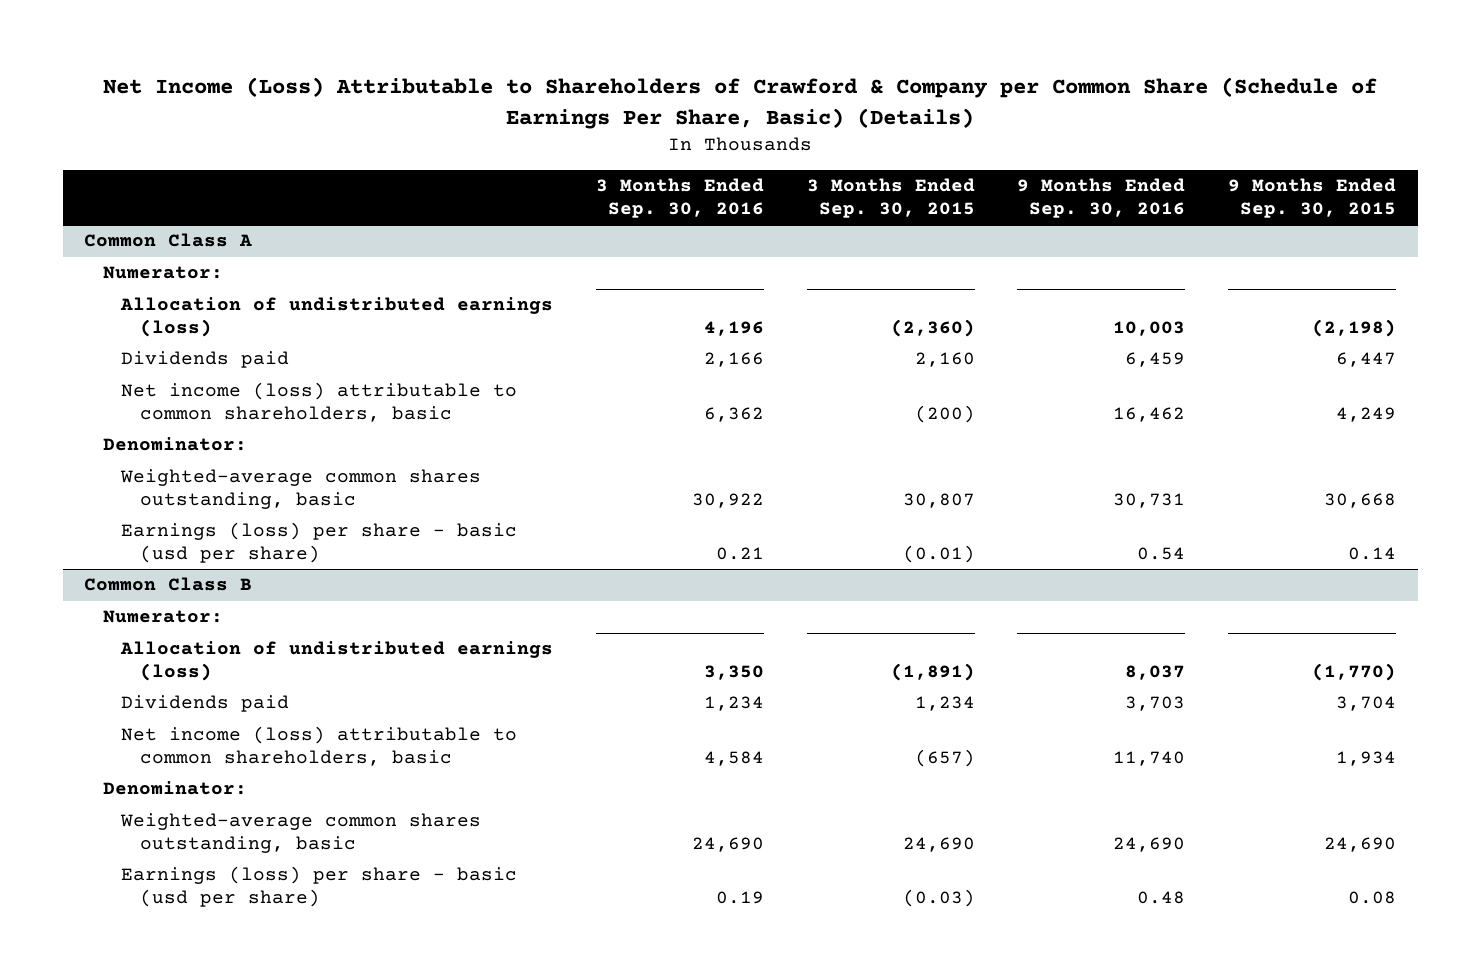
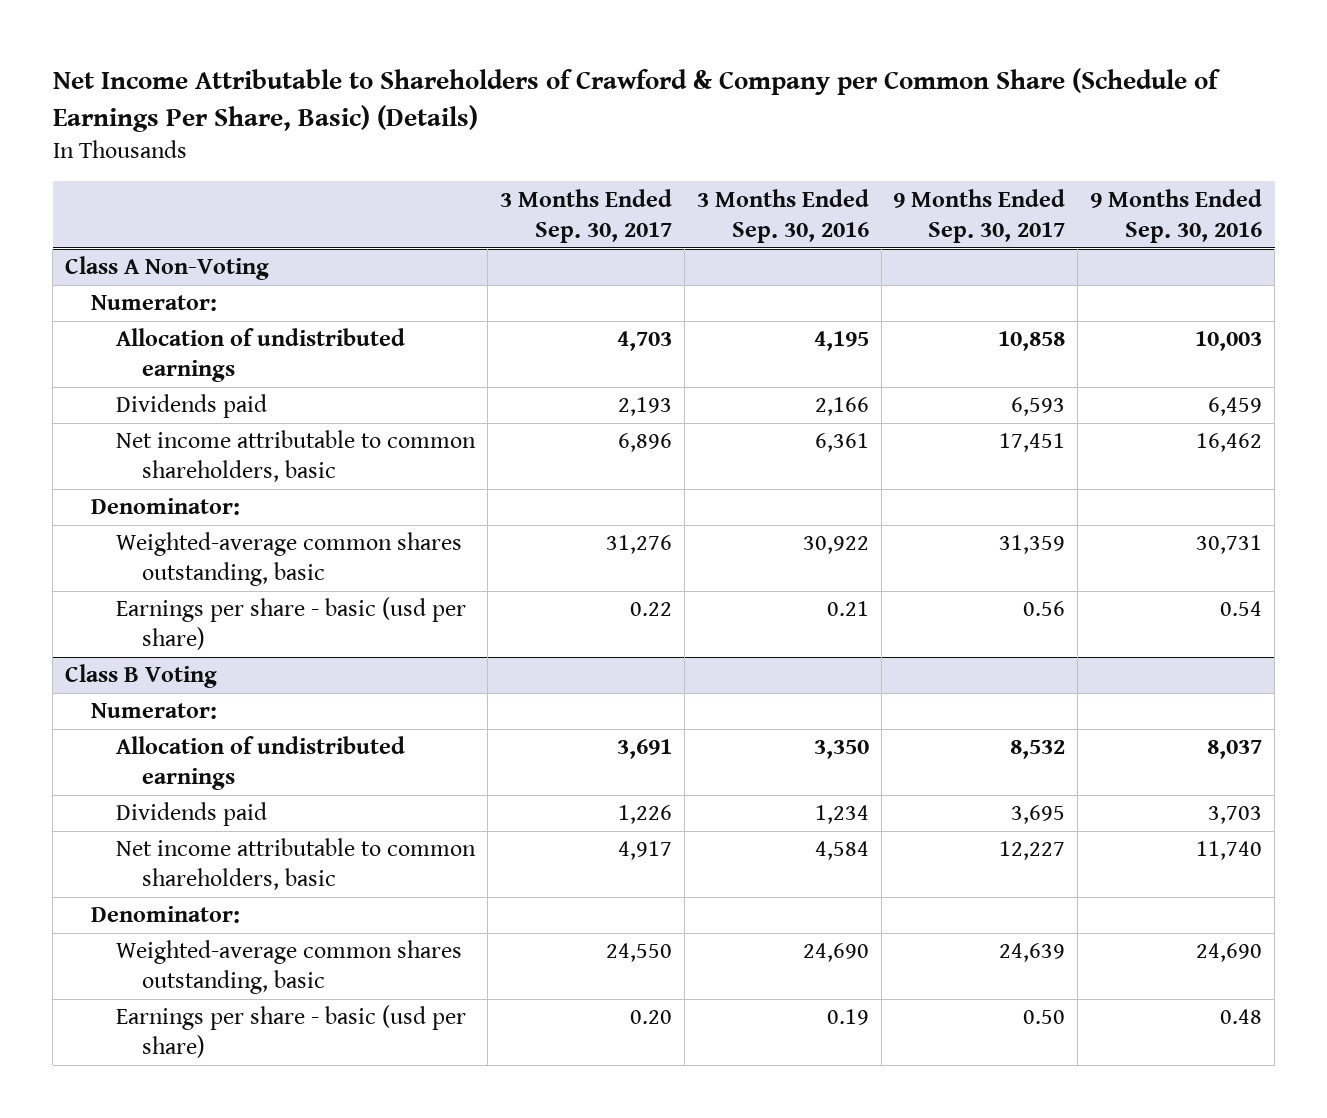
[103,77,1378,129] Net Income (Loss) Attributable to Shareholders of Crawford & Company per Common Share (Schedule of Earnings Per Share, Basic) (Details) -> [52,68,1221,132] Net Income Attributable to Shareholders of Crawford & Company per Common Share (Schedule of Earnings Per Share, Basic) (Details)
[806,178,975,219] 3 Months Ended Sep. 30, 2015 -> none
[1228,178,1397,219] 9 Months Ended Sep. 30, 2015 -> none
none -> [499,188,672,243] 3 Months Ended Sep. 30, 2017
none -> [893,188,1066,243] 9 Months Ended Sep. 30, 2017
[84,233,253,248] Common Class A -> [64,256,269,281] Class A Non-Voting
[120,297,554,338] Allocation of undistributed earnings (loss) -> [116,328,406,383] Allocation of undistributed earnings
[703,321,764,337] 4,196 -> [813,331,869,352] 4,195
[121,382,518,423] Net income (loss) attributable to common shareholders, basic -> [116,430,477,483] Net income attributable to common shareholders, basic
[703,407,764,423] 6,362 -> [814,433,869,453] 6,361
[121,522,518,564] Earnings (loss) per share - basic (usd per share) -> [116,597,467,651] Earnings per share - basic (usd per share)
[84,577,253,592] Common Class B -> [64,664,217,689] Class B Voting
[120,641,554,682] Allocation of undistributed earnings (loss) -> [116,736,406,791] Allocation of undistributed earnings
[121,726,518,767] Net income (loss) attributable to common shareholders, basic -> [116,838,477,891] Net income attributable to common shareholders, basic
[121,866,518,908] Earnings (loss) per share - basic (usd per share) -> [116,1005,467,1059] Earnings per share - basic (usd per share)

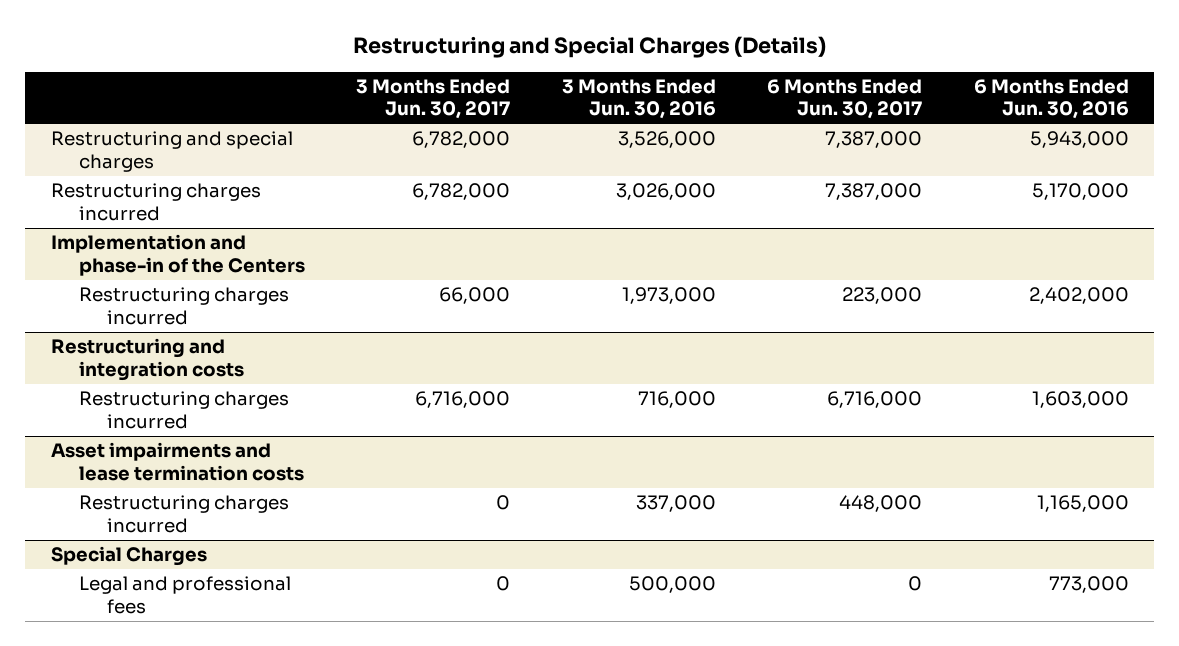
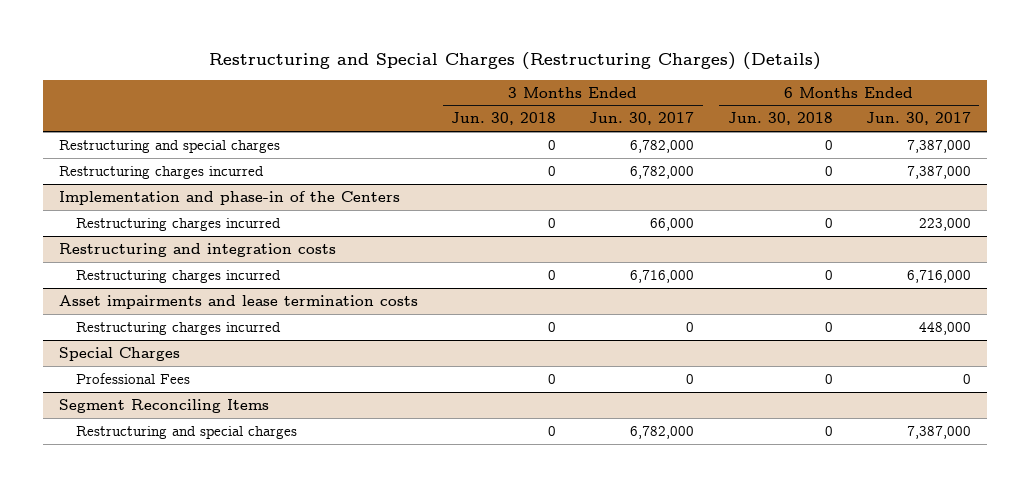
[352,36,826,59] Restructuring and Special Charges (Details) -> [208,52,821,71] Restructuring and Special Charges (Restructuring Charges) (Details)
[561,79,716,120] 3 Months Ended Jun. 30, 2016 -> none
[973,79,1129,120] 6 Months Ended Jun. 30, 2016 -> none
none -> [451,112,557,126] Jun. 30, 2018
none -> [727,112,833,126] Jun. 30, 2018
[78,576,291,614] Legal and professional fees -> [76,372,191,384] Professional Fees
none -> [59,398,270,413] Segment Reconciling Items
none -> [76,425,298,439] Restructuring and special charges

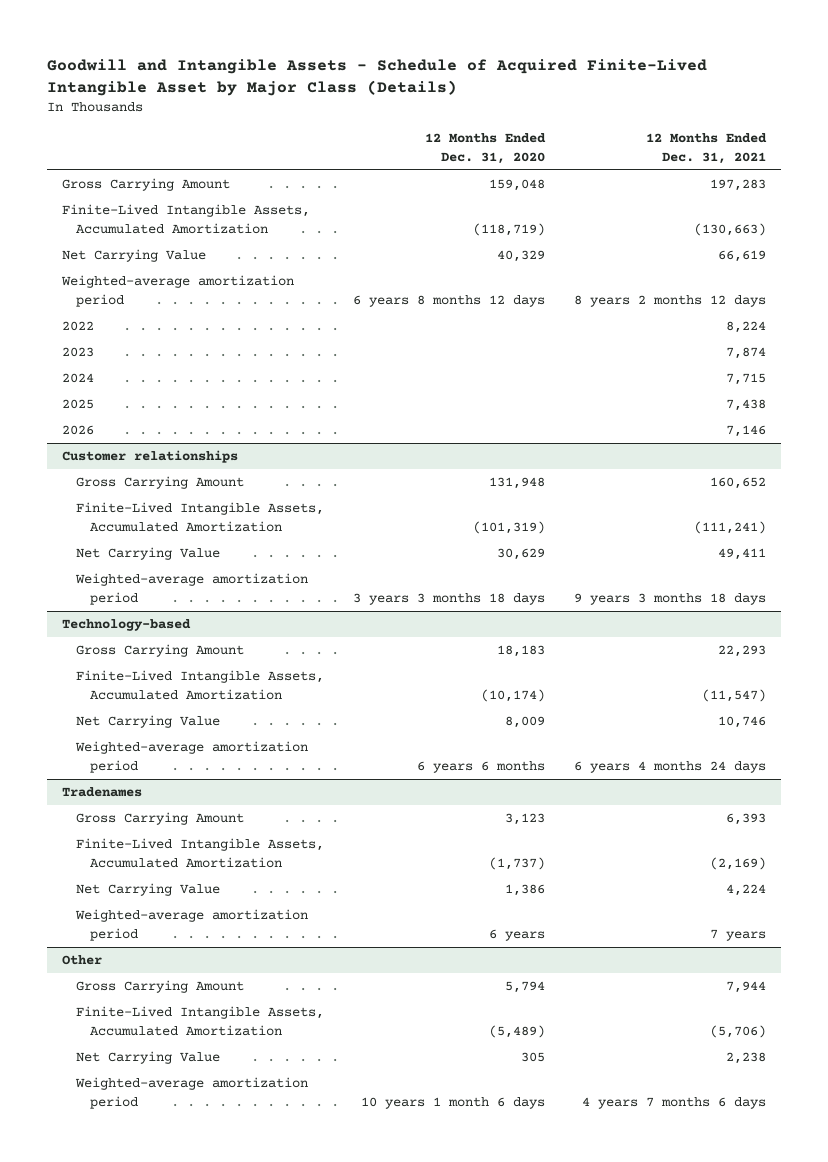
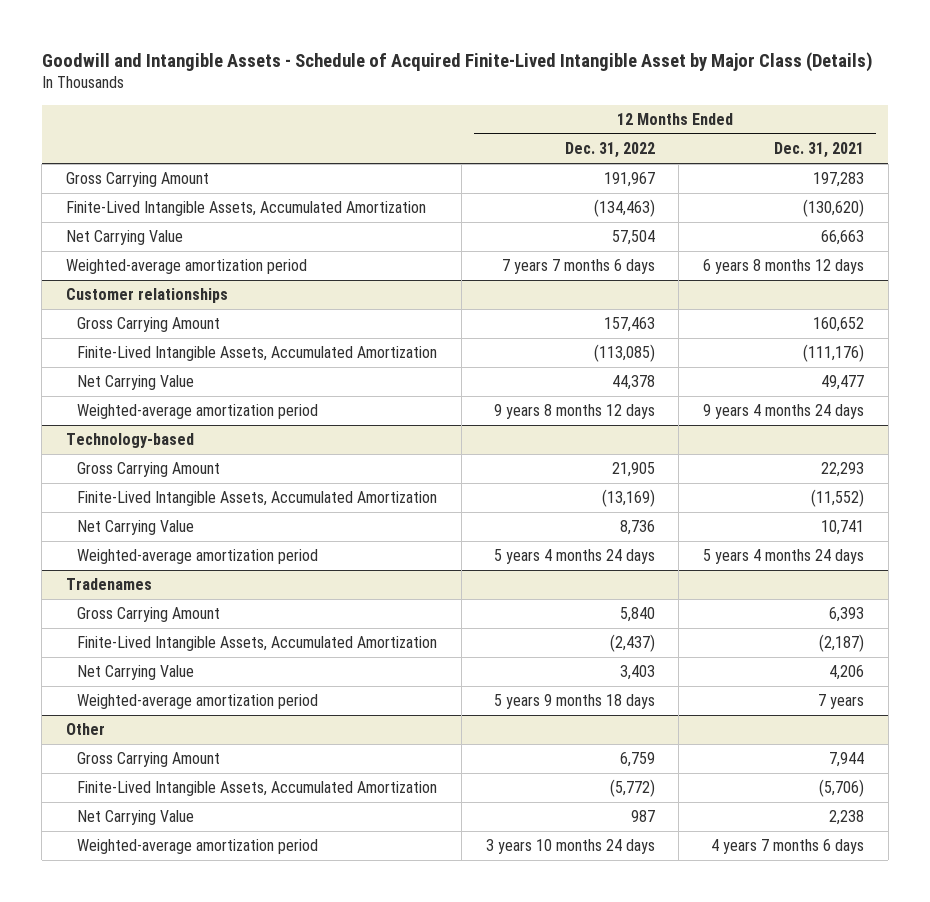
[425,133,547,164] 12 Months Ended Dec. 31, 2020 -> none
none -> [564,142,655,159] Dec. 31, 2022
[62,321,95,332] 2022 -> none
[62,347,95,358] 2023 -> none
[62,373,95,384] 2024 -> none
[62,399,95,410] 2025 -> none
[62,425,95,436] 2026 -> none
[694,222,767,236] (130,663) -> [803,199,865,218] (130,620)
[718,250,767,263] 66,619 -> [821,230,865,246] 66,663
[574,294,767,307] 8 years 2 months 12 days -> [703,259,865,275] 6 years 8 months 12 days
[694,520,767,534] (111,241) -> [803,344,865,363] (111,176)
[718,548,767,561] 49,411 -> [821,375,865,391] 49,477
[574,592,767,605] 9 years 3 months 18 days -> [703,404,865,420] 9 years 4 months 24 days
[702,688,767,702] (11,547) -> [811,489,865,508] (11,552)
[718,716,767,729] 10,746 -> [821,520,865,536] 10,741
[574,760,767,773] 6 years 4 months 24 days -> [703,549,865,565] 5 years 4 months 24 days
[710,856,767,870] (2,169) -> [819,634,865,653] (2,187)
[726,884,767,897] 4,224 -> [829,665,865,681] 4,206

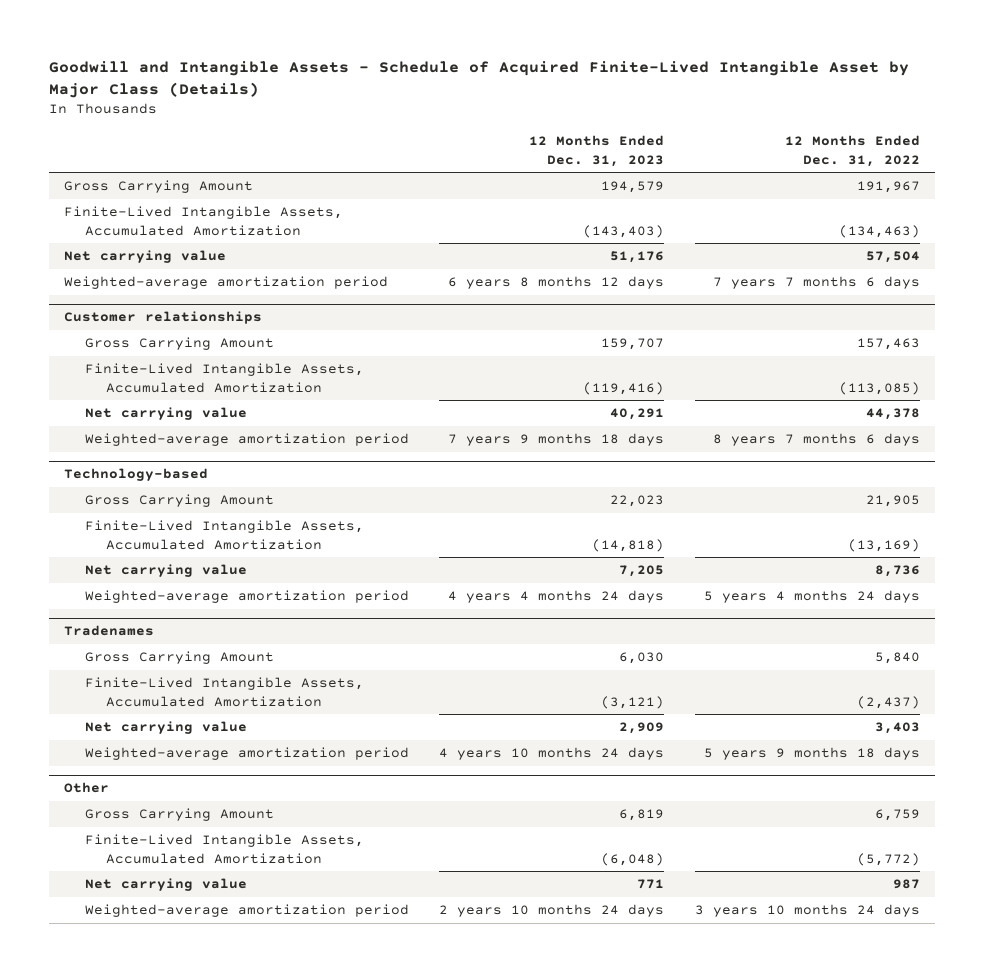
[774,142,865,159] Dec. 31, 2021 -> none
none -> [529,134,665,167] 12 Months Ended Dec. 31, 2023
[65,230,183,246] Net Carrying Value -> [64,250,227,264] Net carrying value
[77,375,195,391] Net Carrying Value -> [85,407,248,421] Net carrying value
[493,404,655,420] 9 years 8 months 12 days -> [712,433,920,447] 8 years 7 months 6 days
[77,520,195,536] Net Carrying Value -> [85,564,248,578] Net carrying value
[77,665,195,681] Net Carrying Value -> [85,721,248,735] Net carrying value
[77,810,195,826] Net Carrying Value -> [85,878,248,892] Net carrying value

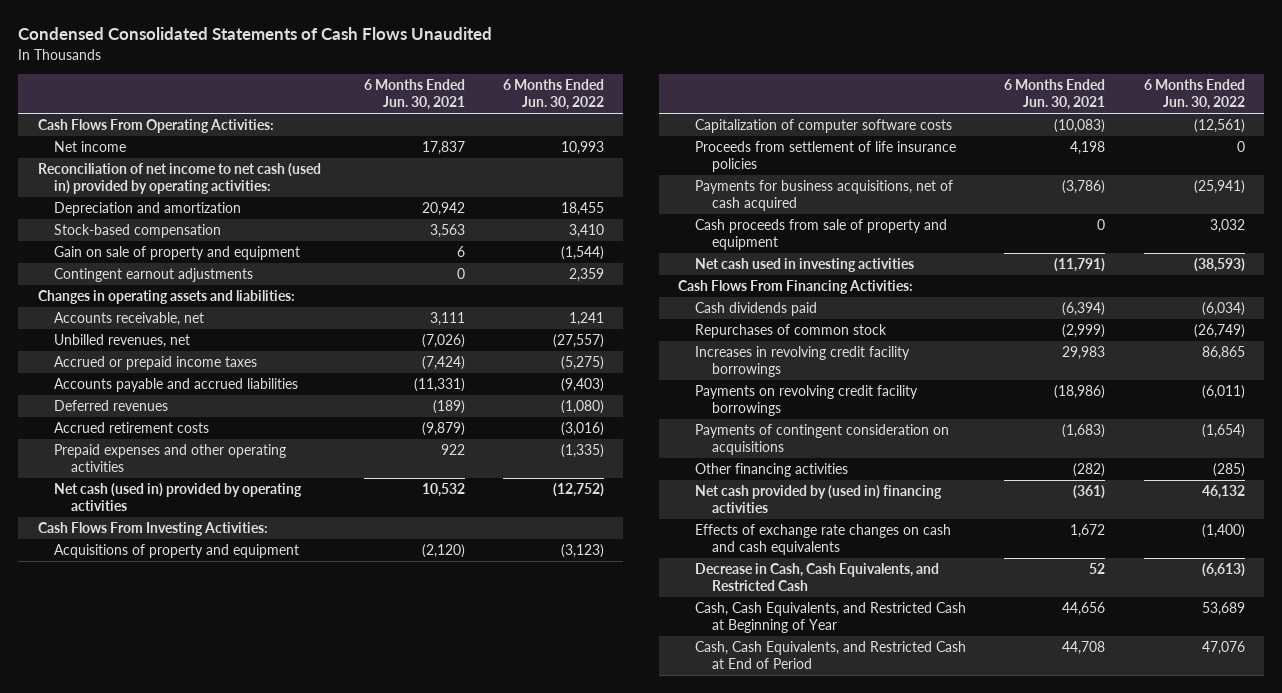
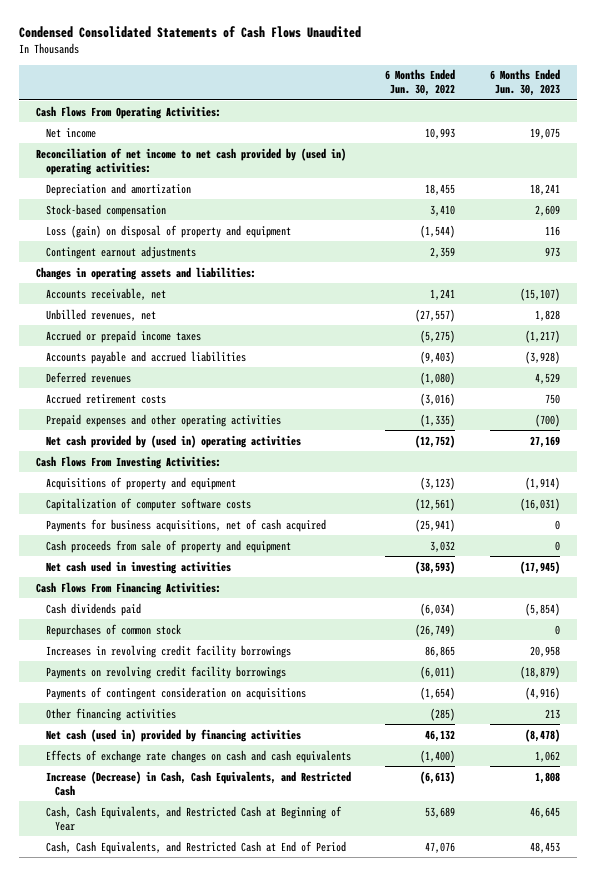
[363,79,465,111] 6 Months Ended Jun. 30, 2021 -> none
none -> [489,69,560,97] 6 Months Ended Jun. 30, 2023
[37,163,321,195] Reconciliation of net income to net cash (used in) provided by operating activities: -> [36,147,347,175] Reconciliation of net income to net cash provided by (used in) operating activities:
[54,246,301,261] Gain on sale of property and equipment -> [45,224,291,238] Loss (gain) on disposal of property and equipment
[54,483,303,512] Net cash (used in) provided by operating activities -> [45,434,301,448] Net cash provided by (used in) operating activities
[694,141,956,173] Proceeds from settlement of life insurance policies -> none
[694,485,942,514] Net cash provided by (used in) financing activities -> [45,728,301,742] Net cash (used in) provided by financing activities
[694,563,939,592] Decrease in Cash, Cash Equivalents, and Restricted Cash -> [45,770,351,796] Increase (Decrease) in Cash, Cash Equivalents, and Restricted Cash

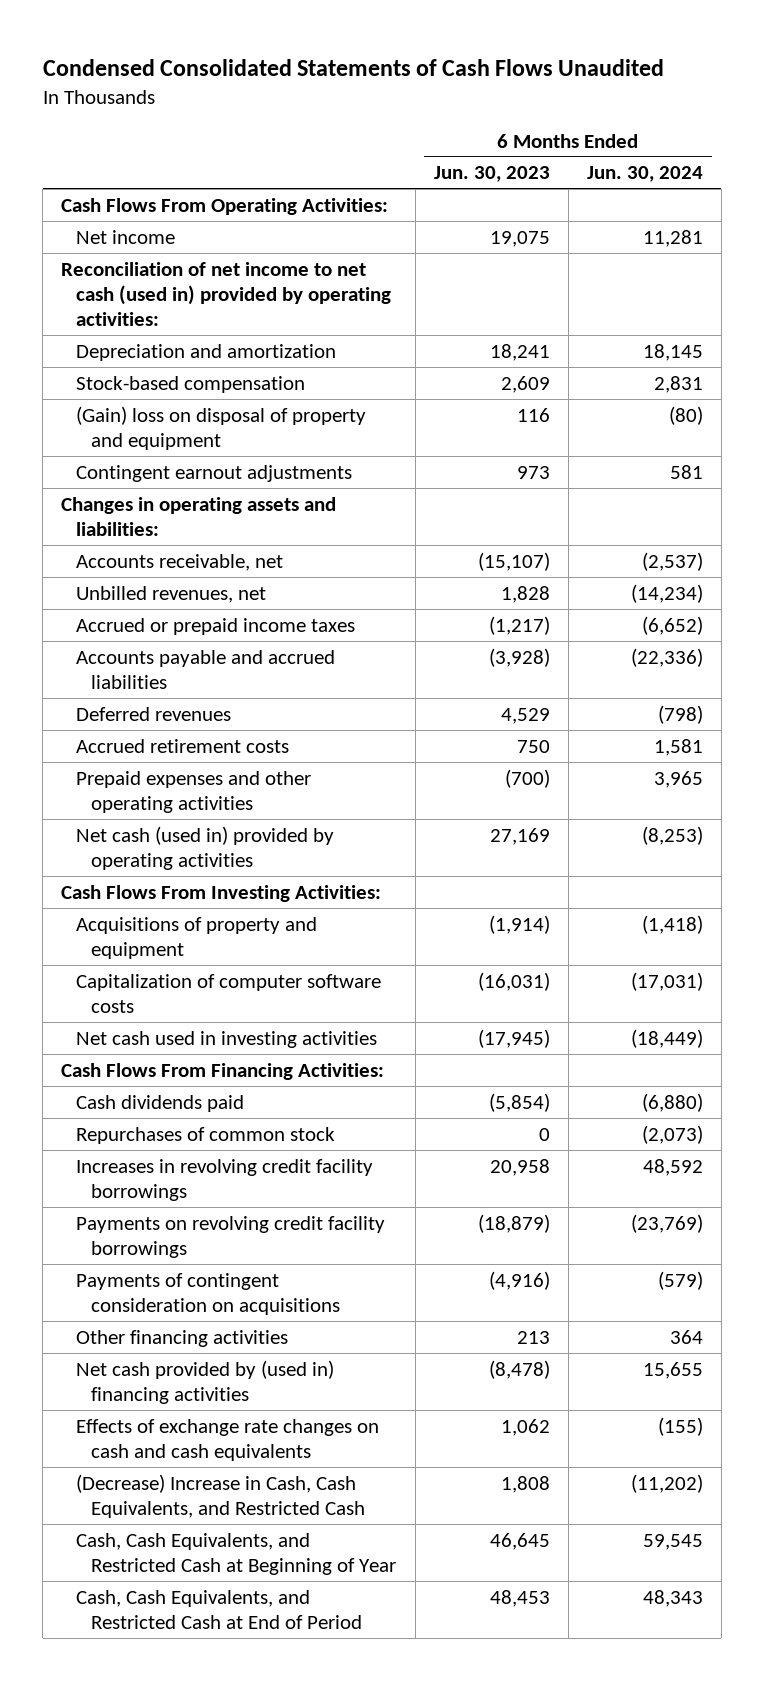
[385,69,456,97] 6 Months Ended Jun. 30, 2022 -> none
none -> [586,166,703,183] Jun. 30, 2024
[36,147,347,175] Reconciliation of net income to net cash provided by (used in) operating activities: -> [61,261,392,326] Reconciliation of net income to net cash (used in) provided by operating activities:
[45,224,291,238] Loss (gain) on disposal of property and equipment -> [76,405,367,450] (Gain) loss on disposal of property and equipment
[45,434,301,448] Net cash provided by (used in) operating activities -> [76,825,335,870] Net cash (used in) provided by operating activities
[45,518,326,532] Payments for business acquisitions, net of cash acquired -> none
[45,539,291,553] Cash proceeds from sale of property and equipment -> none
[45,728,301,742] Net cash (used in) provided by financing activities -> [76,1359,335,1404] Net cash provided by (used in) financing activities
[45,770,351,796] Increase (Decrease) in Cash, Cash Equivalents, and Restricted Cash -> [76,1473,366,1518] (Decrease) Increase in Cash, Cash Equivalents, and Restricted Cash

